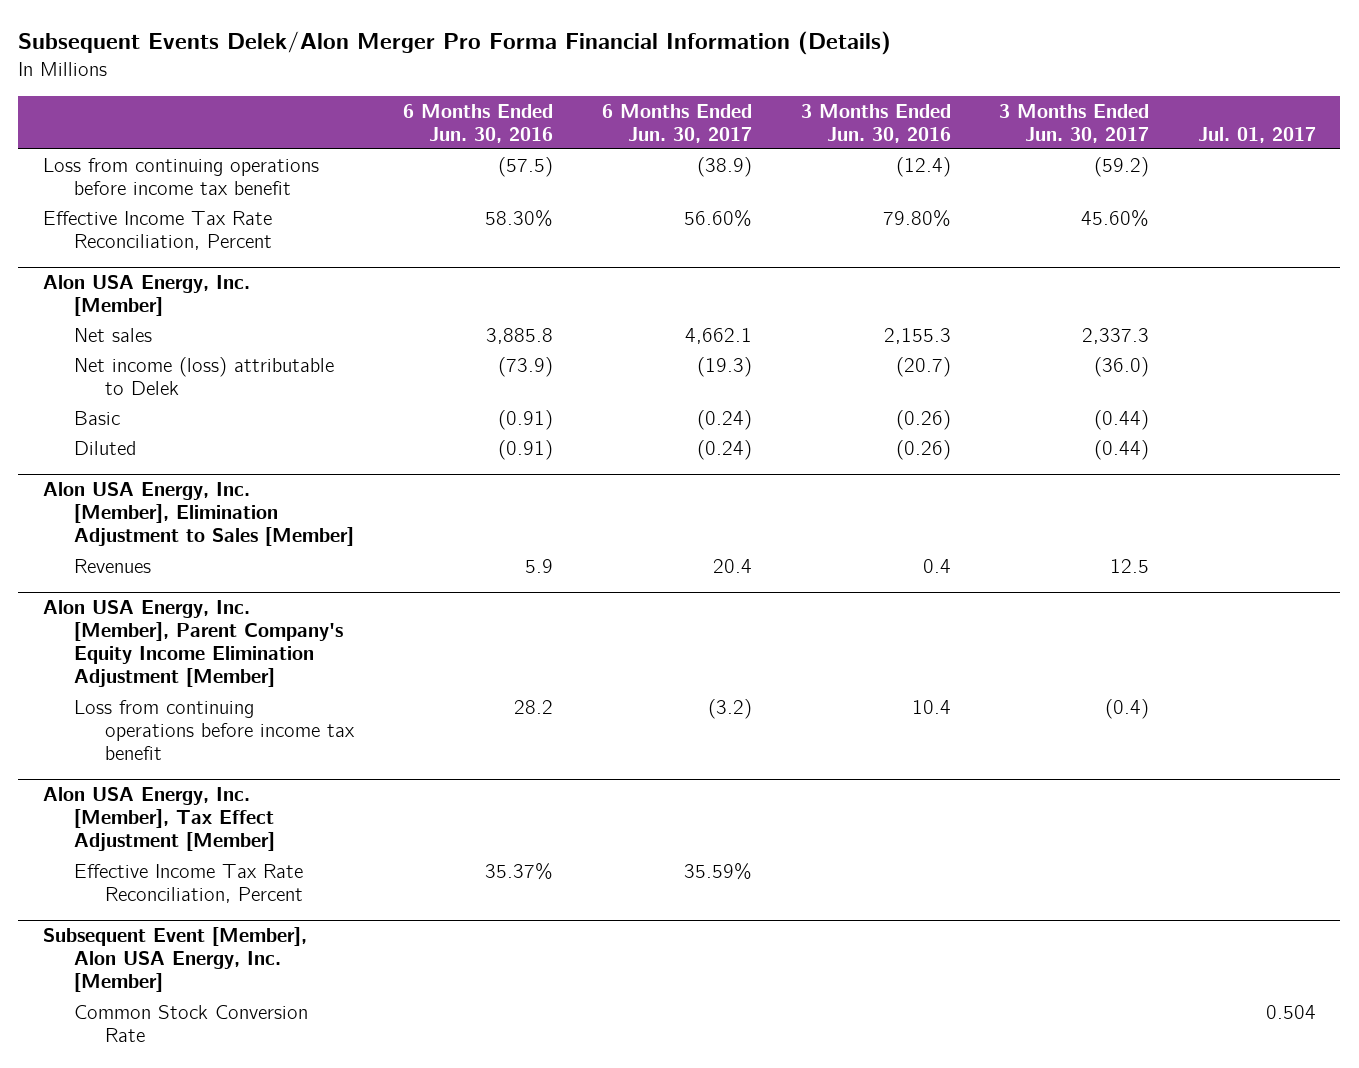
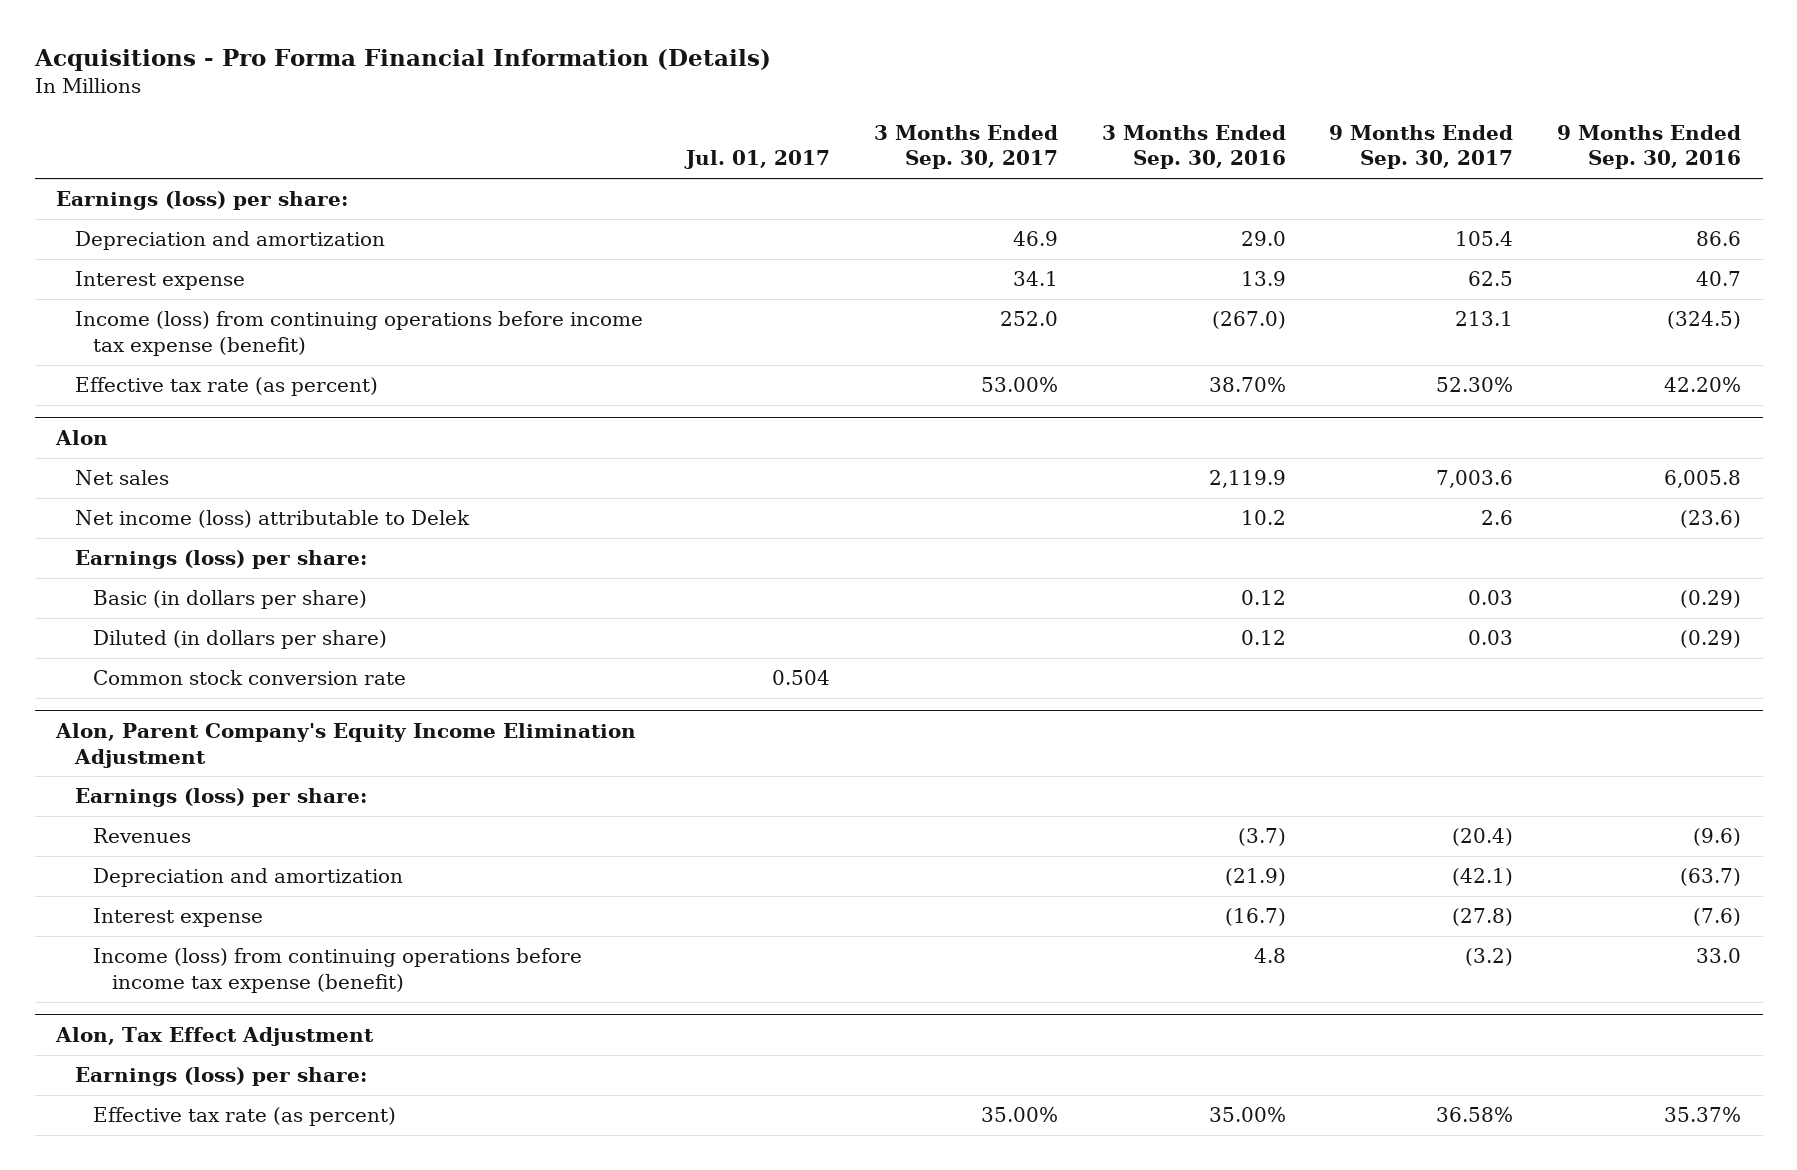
[18,31,892,56] Subsequent Events Delek/Alon Merger Pro Forma Financial Information (Details) -> [33,48,771,71] Acquisitions - Pro Forma Financial Information (Details)
[403,103,554,143] 6 Months Ended Jun. 30, 2016 -> none
[601,103,752,143] 6 Months Ended Jun. 30, 2017 -> none
[800,103,951,143] 3 Months Ended Jun. 30, 2016 -> none
[999,103,1150,143] 3 Months Ended Jun. 30, 2017 -> none
none -> [874,125,1059,170] 3 Months Ended Sep. 30, 2017
none -> [1101,125,1286,170] 3 Months Ended Sep. 30, 2016
none -> [1329,125,1514,170] 9 Months Ended Sep. 30, 2017
none -> [1556,125,1741,170] 9 Months Ended Sep. 30, 2016
none -> [56,191,349,211] Earnings (loss) per share:
none -> [74,231,385,251] Depreciation and amortization
none -> [74,271,245,291] Interest expense
[42,157,319,195] Loss from continuing operations before income tax benefit -> [74,311,643,356] Income (loss) from continuing operations before income tax expense (benefit)
[42,210,272,250] Effective Income Tax Rate Reconciliation, Percent -> [74,377,378,397] Effective tax rate (as percent)
[42,275,250,317] Alon USA Energy, Inc. [Member] -> [55,430,109,446] Alon
[42,482,354,547] Alon USA Energy, Inc. [Member], Elimination Adjustment to Sales [Member] -> none
[73,558,151,573] Revenues -> none
[42,927,307,993] Subsequent Event [Member], Alon USA Energy, Inc. [Member] -> none
[73,1004,308,1042] Common Stock Conversion Rate -> none
none -> [74,550,367,570] Earnings (loss) per share:
[73,410,120,425] Basic -> [93,590,368,610] Basic (in dollars per share)
[73,440,136,455] Diluted -> [93,630,388,650] Diluted (in dollars per share)
none -> [93,670,407,686] Common stock conversion rate
[42,600,343,688] Alon USA Energy, Inc. [Member], Parent Company's Equity Income Elimination Adjustment [Member] -> [55,723,637,768] Alon, Parent Company's Equity Income Elimination Adjustment
none -> [74,788,367,808] Earnings (loss) per share:
none -> [93,828,192,844] Revenues
none -> [93,868,404,888] Depreciation and amortization
none -> [93,908,264,928] Interest expense
[73,699,356,760] Loss from continuing operations before income tax benefit -> [93,948,583,993] Income (loss) from continuing operations before income tax expense (benefit)
[42,787,275,852] Alon USA Energy, Inc. [Member], Tax Effect Adjustment [Member] -> [55,1027,375,1047] Alon, Tax Effect Adjustment
none -> [74,1067,367,1087] Earnings (loss) per share:
[73,863,304,903] Effective Income Tax Rate Reconciliation, Percent -> [93,1107,397,1127] Effective tax rate (as percent)

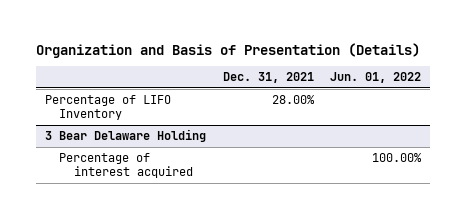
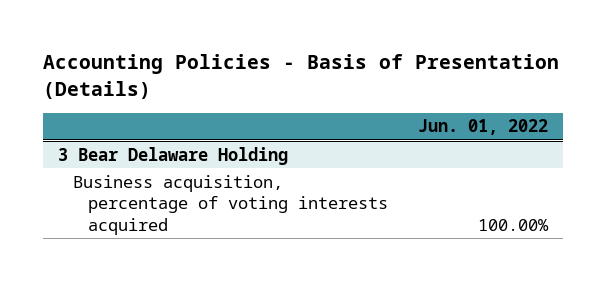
[36,42,421,58] Organization and Basis of Presentation (Details) -> [42,54,559,99] Accounting Policies - Basis of Presentation (Details)
[222,72,314,84] Dec. 31, 2021 -> none
[44,95,171,120] Percentage of LIFO Inventory -> none
[59,153,193,178] Percentage of interest acquired -> [73,174,389,236] Business acquisition, percentage of voting interests acquired

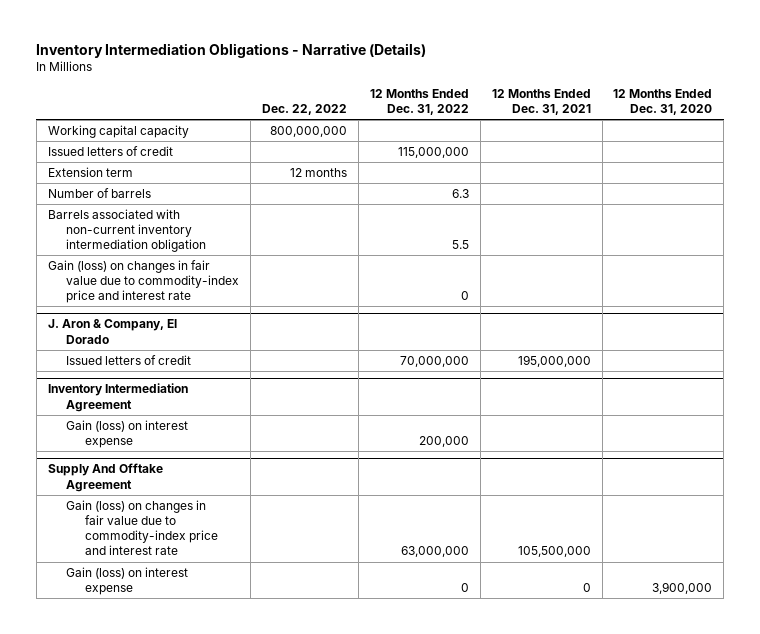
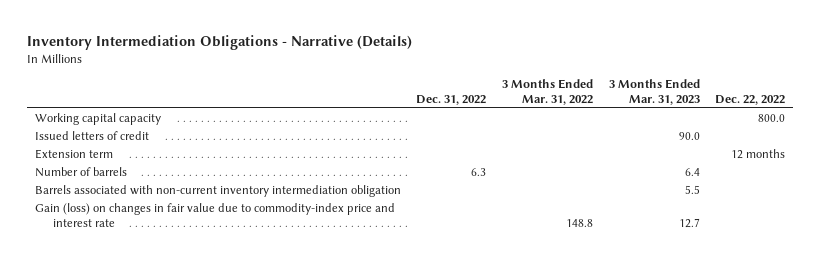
[369,89,469,116] 12 Months Ended Dec. 31, 2022 -> none
[491,89,591,116] 12 Months Ended Dec. 31, 2021 -> none
[613,89,713,116] 12 Months Ended Dec. 31, 2020 -> none
none -> [416,94,487,105] Dec. 31, 2022
none -> [501,79,593,105] 3 Months Ended Mar. 31, 2022
none -> [608,79,700,105] 3 Months Ended Mar. 31, 2023
[270,125,348,137] 800,000,000 -> [758,114,786,123] 800.0
[47,319,177,344] J. Aron & Company, El Dorado -> none
[66,354,192,365] Issued letters of credit -> none
[47,383,188,412] Inventory Intermediation Agreement -> none
[66,419,189,449] Gain (loss) on interest expense -> none
[47,463,163,492] Supply And Offtake Agreement -> none
[66,499,218,556] Gain (loss) on changes in fair value due to commodity-index price and interest rate -> none
[66,566,189,596] Gain (loss) on interest expense -> none

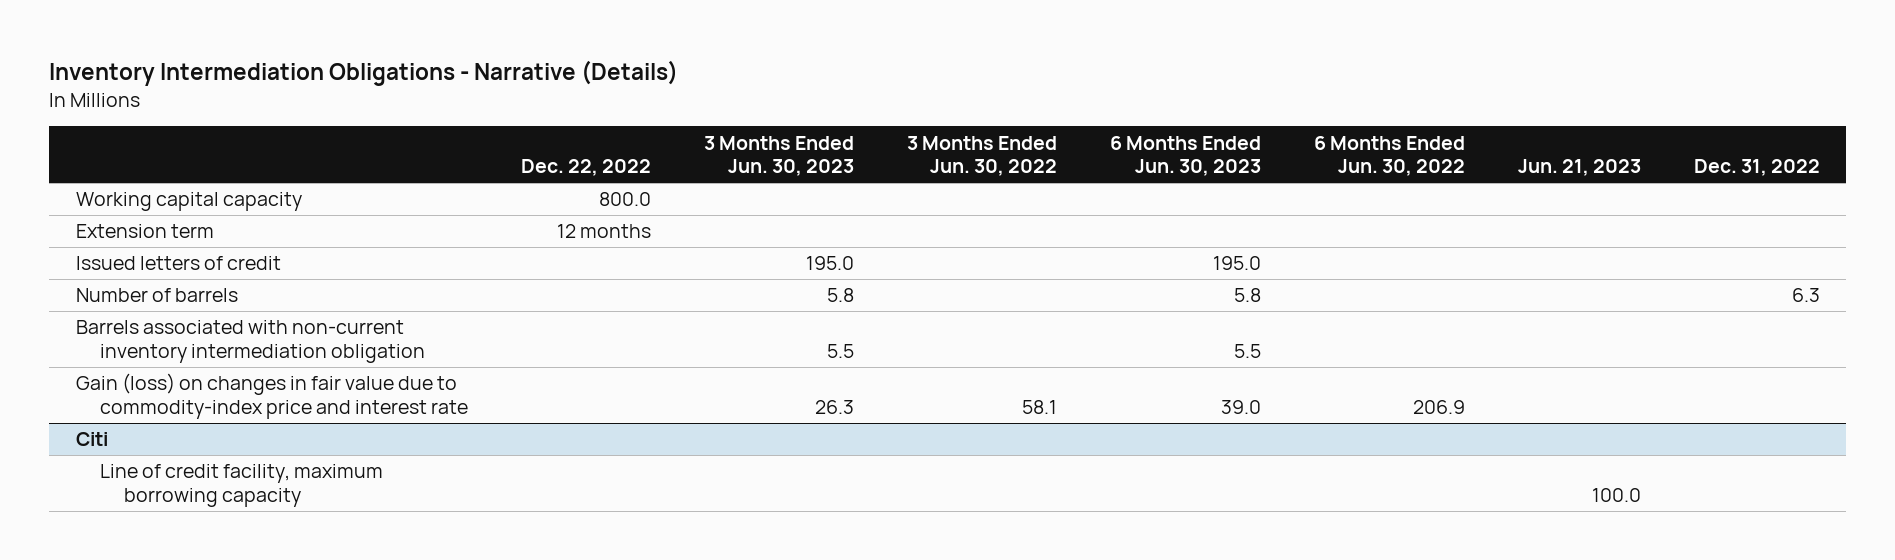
[501,79,593,105] 3 Months Ended Mar. 31, 2022 -> none
[608,79,700,105] 3 Months Ended Mar. 31, 2023 -> none
none -> [703,135,854,177] 3 Months Ended Jun. 30, 2023
none -> [906,135,1057,177] 3 Months Ended Jun. 30, 2022
none -> [1109,135,1261,177] 6 Months Ended Jun. 30, 2023
none -> [1313,135,1465,177] 6 Months Ended Jun. 30, 2022
none -> [1517,159,1641,177] Jun. 21, 2023
[34,131,149,141] Issued letters of credit -> [75,256,281,271] Issued letters of credit
none -> [75,432,108,447] Citi
none -> [100,464,384,507] Line of credit facility, maximum borrowing capacity

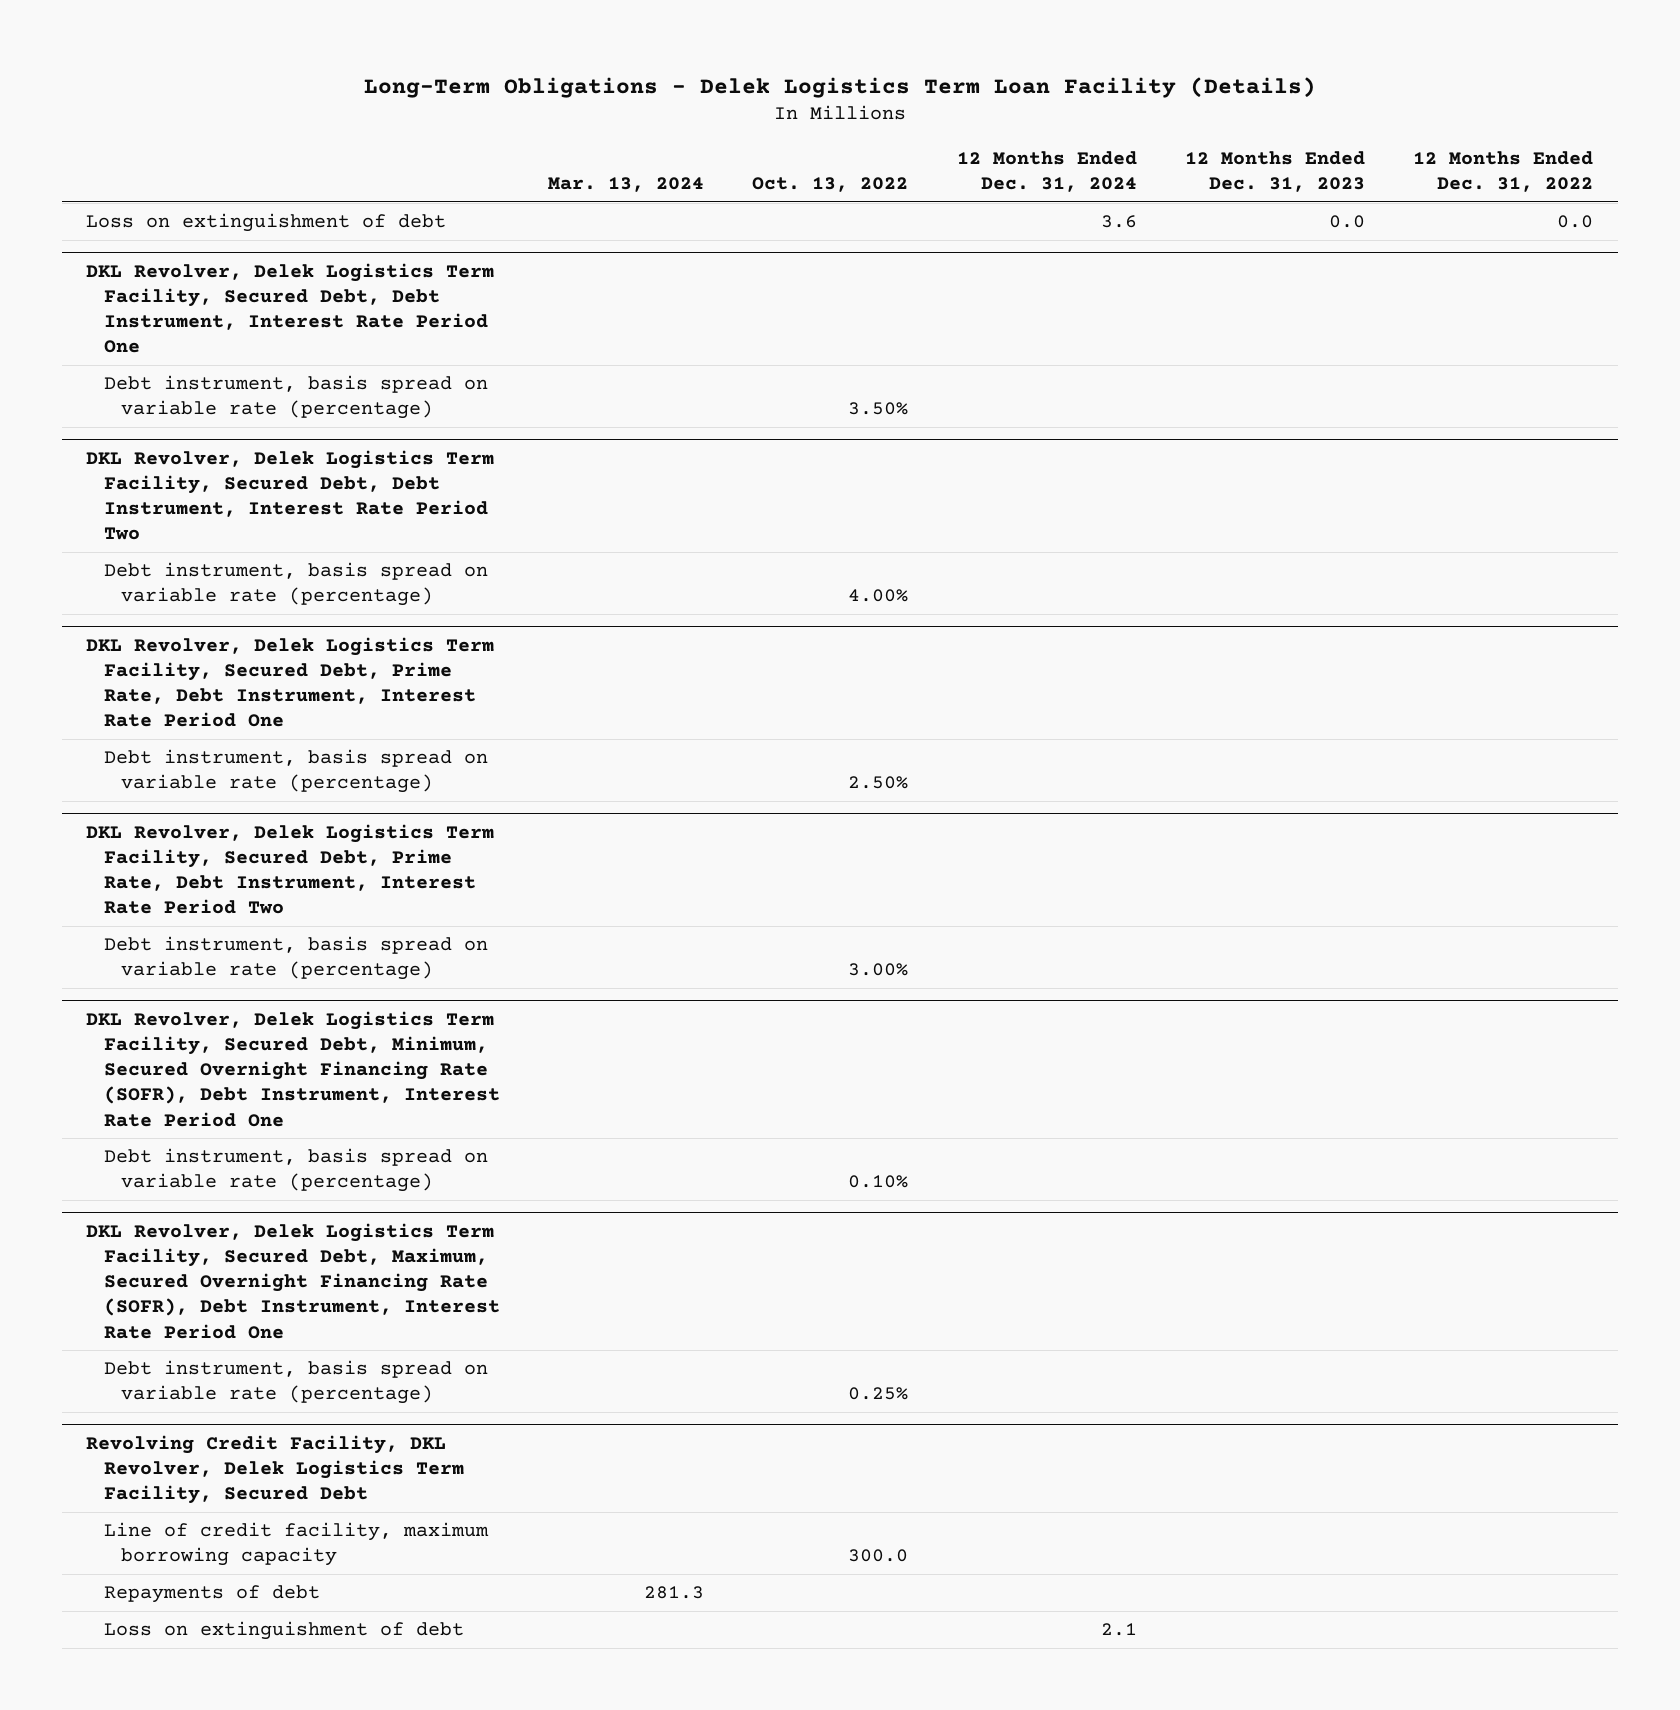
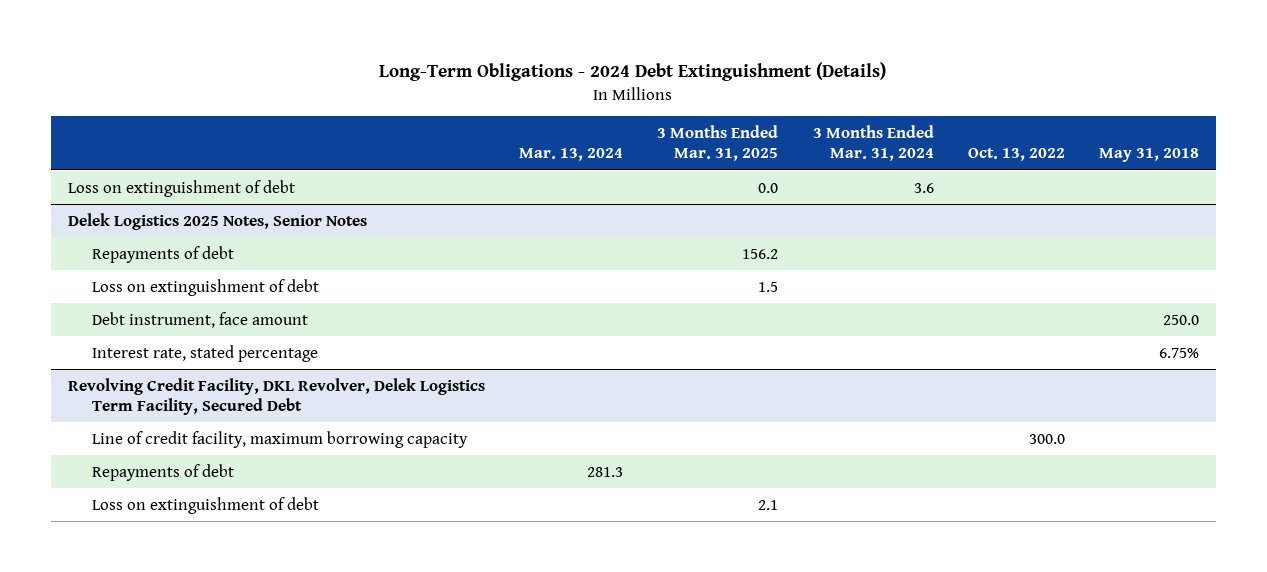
[363,76,1316,98] Long-Term Obligations - Delek Logistics Term Loan Facility (Details) -> [379,62,887,82] Long-Term Obligations - 2024 Debt Extinguishment (Details)
[956,150,1137,192] 12 Months Ended Dec. 31, 2024 -> none
[1185,150,1366,192] 12 Months Ended Dec. 31, 2023 -> none
[1413,150,1594,192] 12 Months Ended Dec. 31, 2022 -> none
none -> [657,125,779,162] 3 Months Ended Mar. 31, 2025
none -> [812,125,934,162] 3 Months Ended Mar. 31, 2024
none -> [1098,148,1199,163] May 31, 2018
[86,262,495,354] DKL Revolver, Delek Logistics Term Facility, Secured Debt, Debt Instrument, Interest Rate Period One -> none
[103,375,488,420] Debt instrument, basis spread on variable rate (percentage) -> none
[86,449,495,541] DKL Revolver, Delek Logistics Term Facility, Secured Debt, Debt Instrument, Interest Rate Period Two -> none
[103,562,488,607] Debt instrument, basis spread on variable rate (percentage) -> none
[86,636,495,728] DKL Revolver, Delek Logistics Term Facility, Secured Debt, Prime Rate, Debt Instrument, Interest Rate Period One -> none
[103,749,488,794] Debt instrument, basis spread on variable rate (percentage) -> none
[86,823,495,915] DKL Revolver, Delek Logistics Term Facility, Secured Debt, Prime Rate, Debt Instrument, Interest Rate Period Two -> none
[103,936,488,981] Debt instrument, basis spread on variable rate (percentage) -> none
[86,1010,500,1127] DKL Revolver, Delek Logistics Term Facility, Secured Debt, Minimum, Secured Overnight Financing Rate (SOFR), Debt Instrument, Interest Rate Period One -> none
[103,1148,488,1193] Debt instrument, basis spread on variable rate (percentage) -> none
[86,1222,500,1339] DKL Revolver, Delek Logistics Term Facility, Secured Debt, Maximum, Secured Overnight Financing Rate (SOFR), Debt Instrument, Interest Rate Period One -> none
[103,1360,488,1405] Debt instrument, basis spread on variable rate (percentage) -> none
none -> [68,212,368,230] Delek Logistics 2025 Notes, Senior Notes
none -> [91,245,234,263] Repayments of debt
none -> [91,278,319,296] Loss on extinguishment of debt
none -> [91,311,308,328] Debt instrument, face amount
none -> [91,344,318,362] Interest rate, stated percentage

